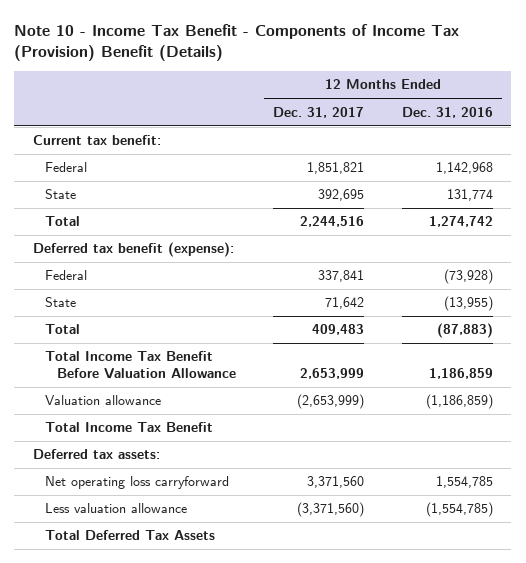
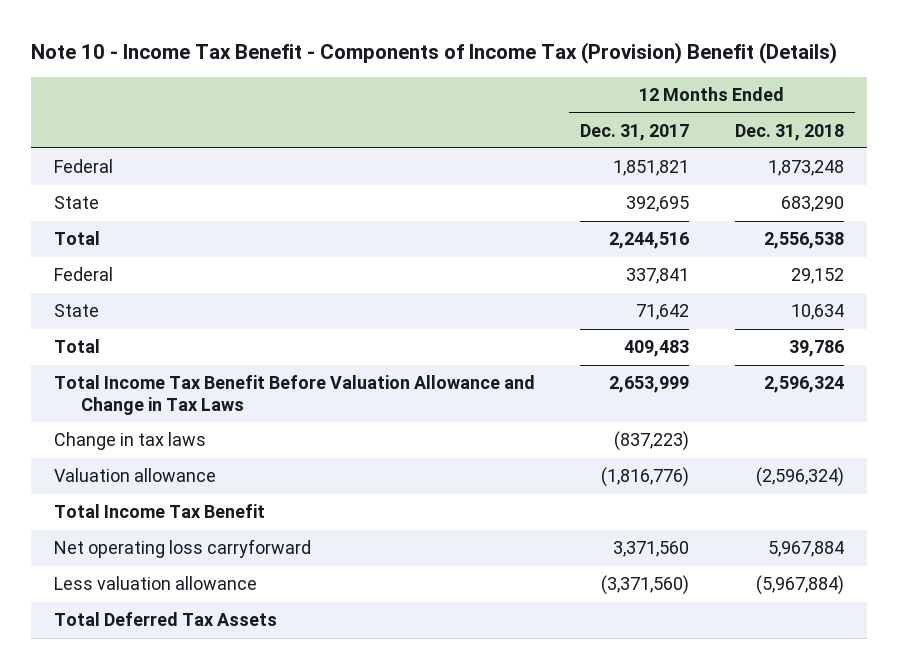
[401,106,493,118] Dec. 31, 2016 -> none
none -> [734,123,844,141] Dec. 31, 2018
[32,135,161,146] Current tax benefit: -> none
[32,242,234,258] Deferred tax benefit (expense): -> none
[44,351,236,380] Total Income Tax Benefit Before Valuation Allowance -> [53,375,535,415] Total Income Tax Benefit Before Valuation Allowance and Change in Tax Laws
none -> [53,432,206,451] Change in tax laws
[297,394,365,410] (2,653,999) -> [601,467,690,488] (1,816,776)
[32,449,160,460] Deferred tax assets: -> none

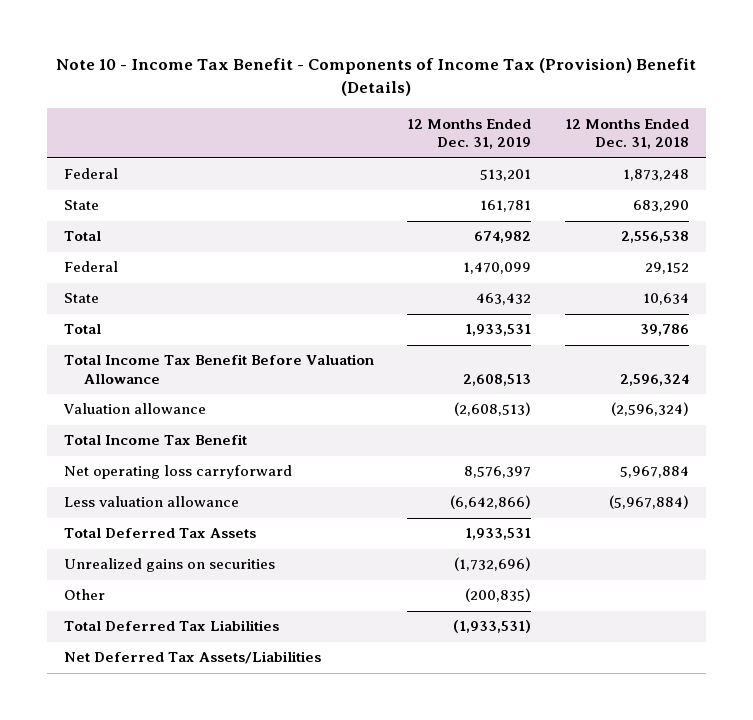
[580,123,690,141] Dec. 31, 2017 -> none
none -> [407,118,532,150] 12 Months Ended Dec. 31, 2019
[53,432,206,451] Change in tax laws -> none
[53,375,535,415] Total Income Tax Benefit Before Valuation Allowance and Change in Tax Laws -> [63,354,374,385] Total Income Tax Benefit Before Valuation Allowance
none -> [63,558,275,573] Unrealized gains on securities
none -> [63,589,105,601] Other
none -> [63,620,279,632] Total Deferred Tax Liabilities
none -> [63,651,321,665] Net Deferred Tax Assets/Liabilities

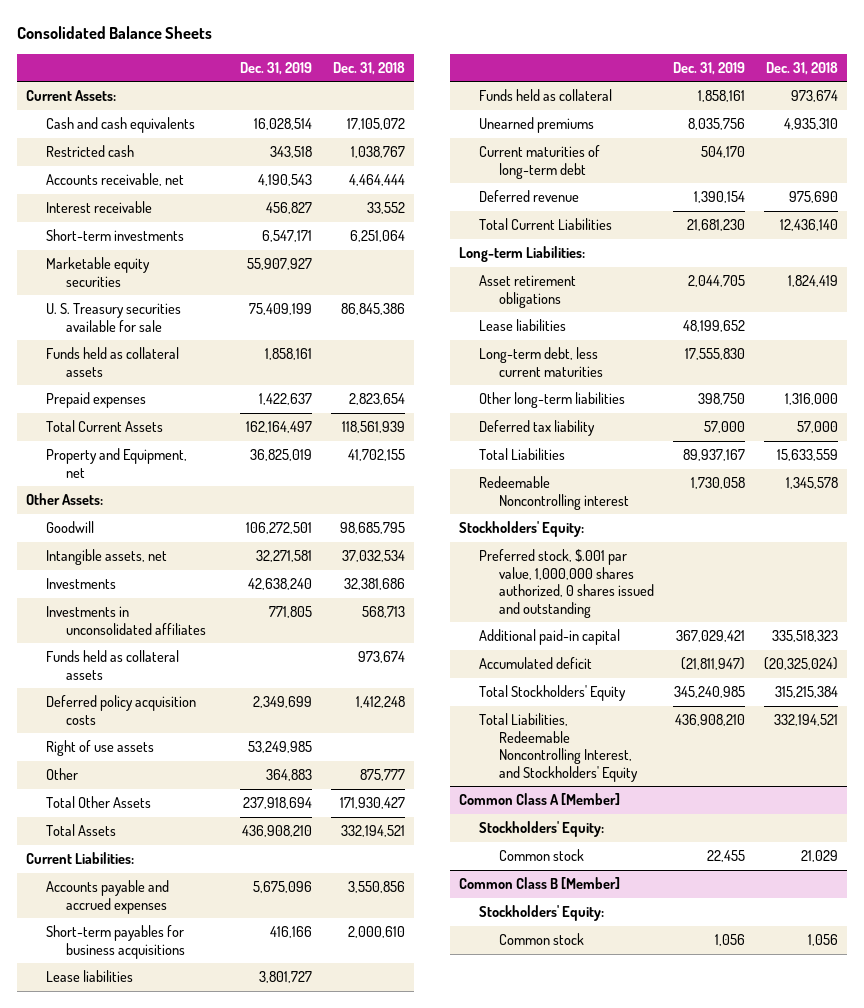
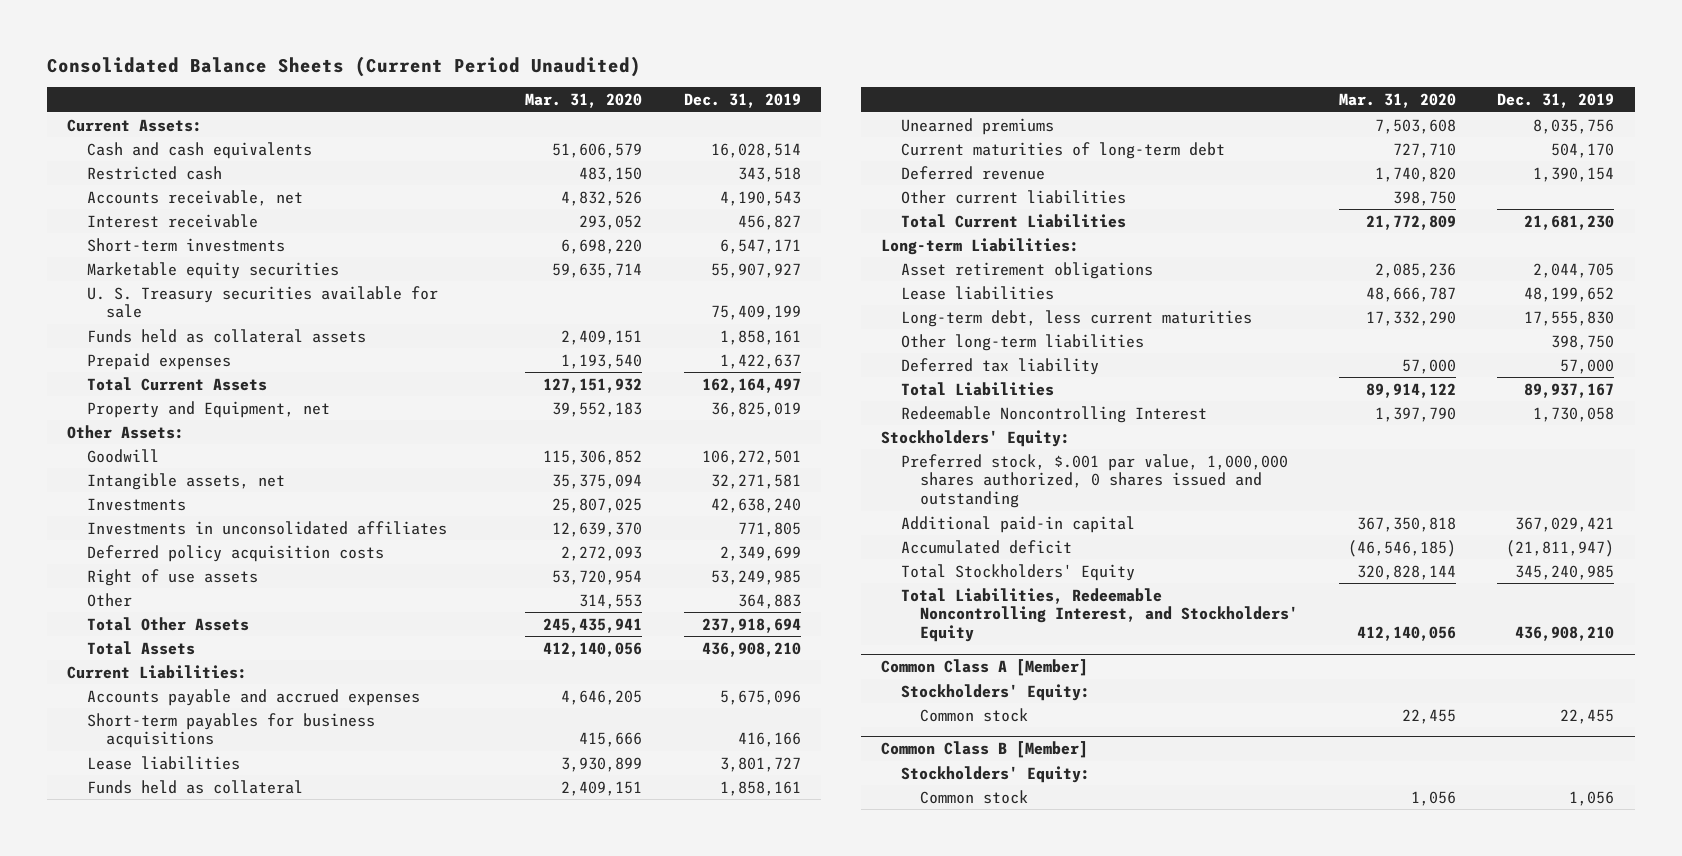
[17,26,213,40] Consolidated Balance Sheets -> [46,55,641,77] Consolidated Balance Sheets (Current Period Unaudited)
[332,61,405,75] Dec. 31, 2018 -> none
none -> [525,93,643,109] Mar. 31, 2020
[46,650,180,680] Funds held as collateral assets -> none
none -> [900,189,1126,204] Other current liabilities
[479,476,630,510] Redeemable Noncontrolling interest -> [900,405,1207,423] Redeemable Noncontrolling Interest

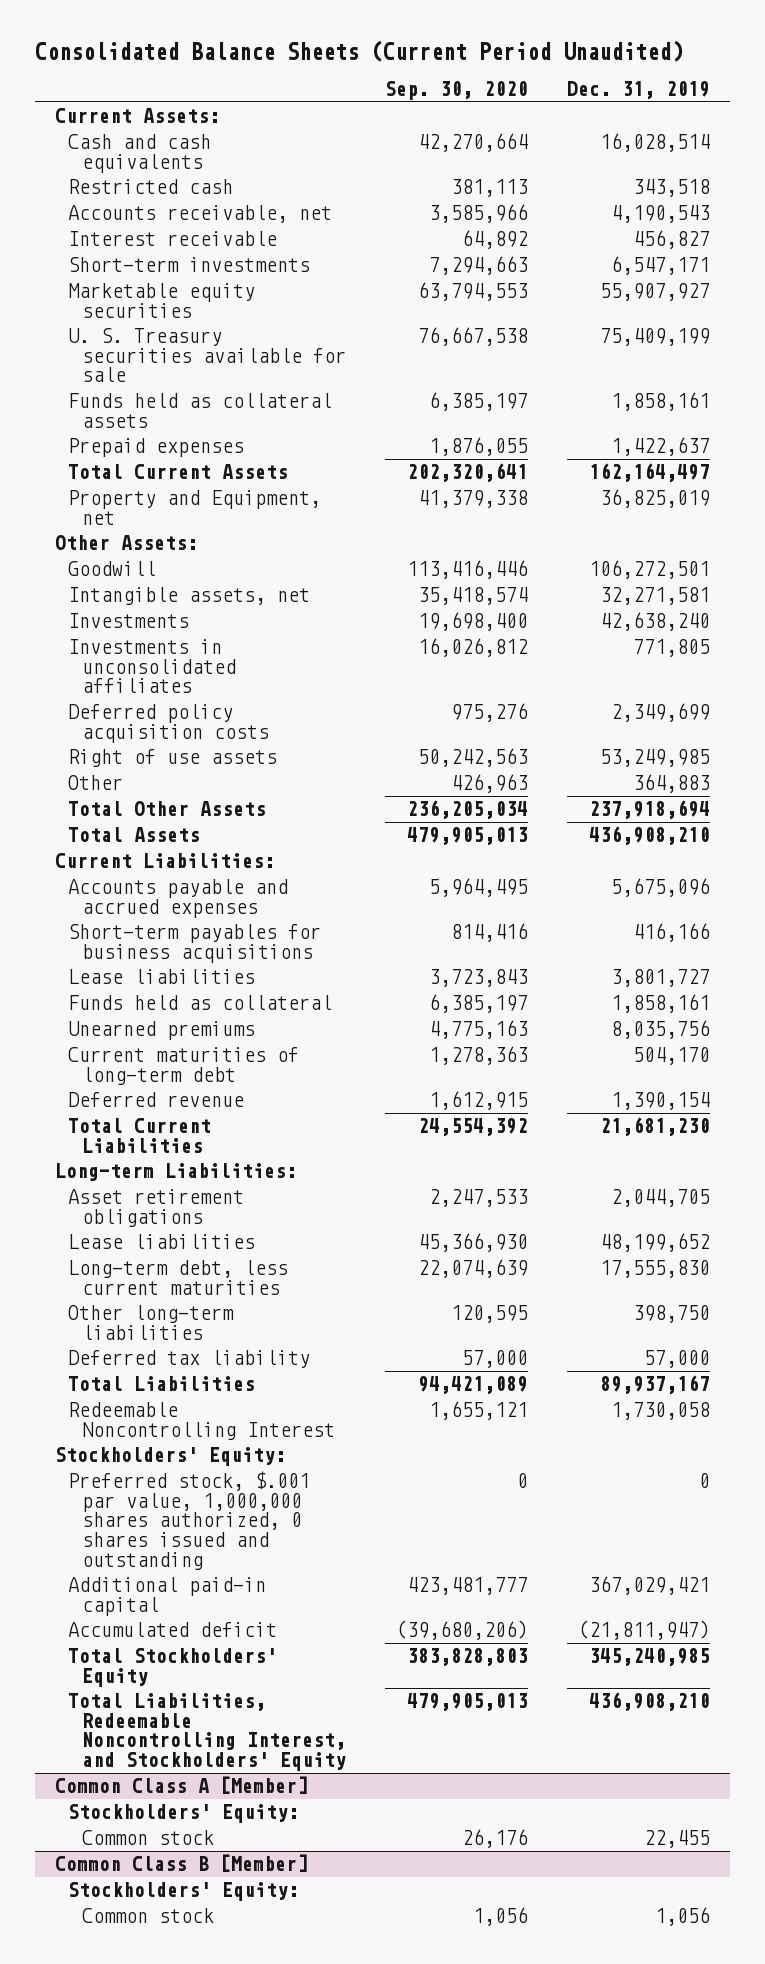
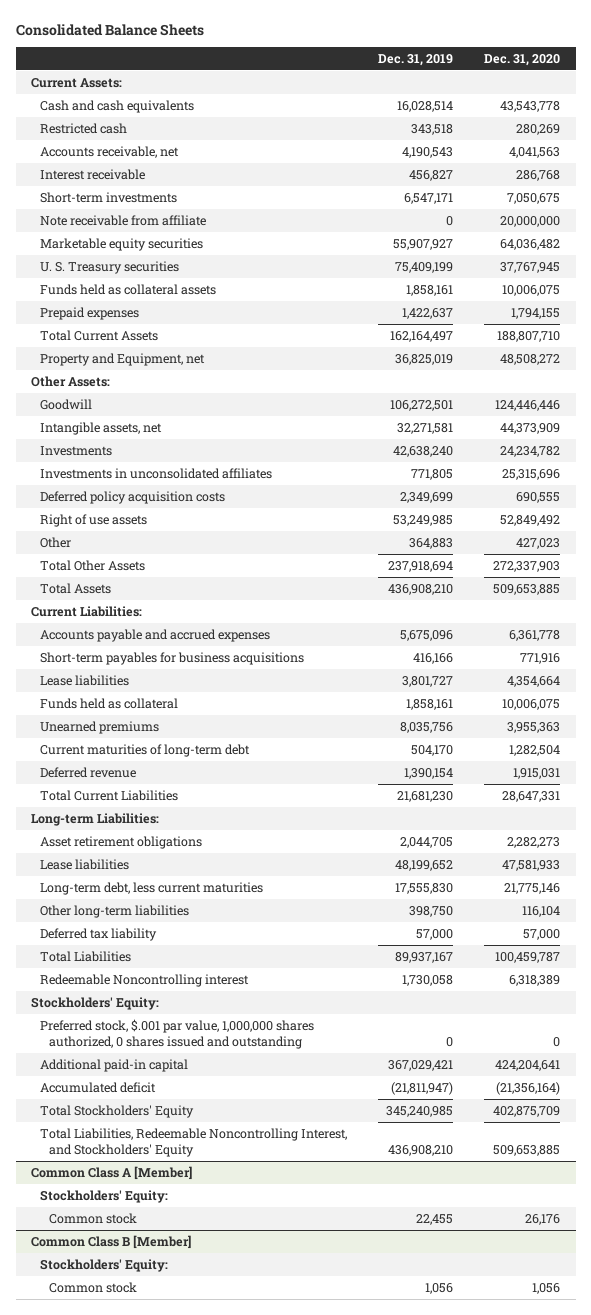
[35,39,684,62] Consolidated Balance Sheets (Current Period Unaudited) -> [15,23,204,36] Consolidated Balance Sheets
[385,81,529,101] Sep. 30, 2020 -> none
none -> [484,53,561,66] Dec. 31, 2020
none -> [40,214,207,226] Note receivable from affiliate
[68,328,347,383] U. S. Treasury securities available for sale -> [40,260,180,274] U. S. Treasury securities
[68,1402,336,1440] Redeemable Noncontrolling Interest -> [40,973,250,987] Redeemable Noncontrolling interest

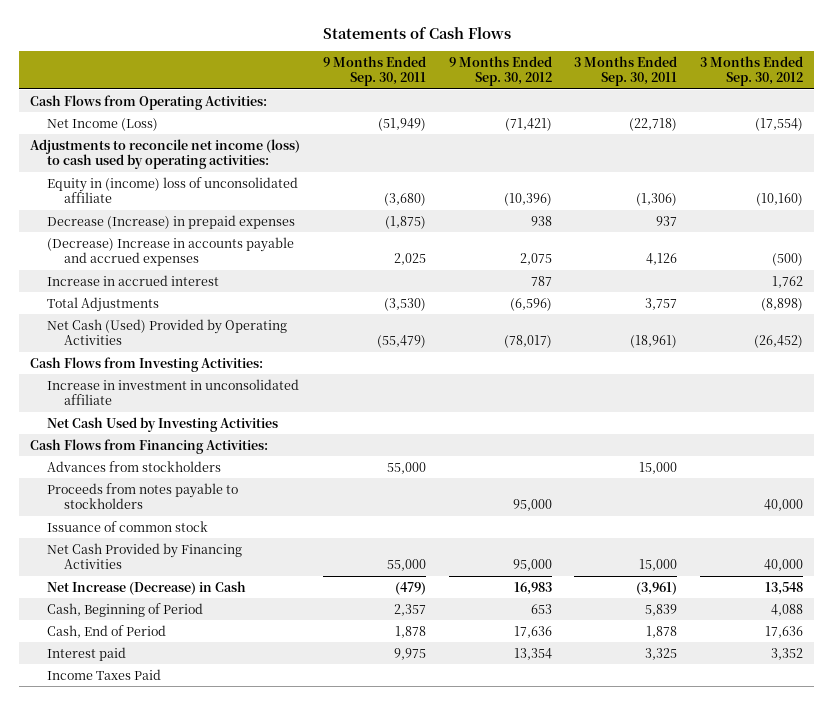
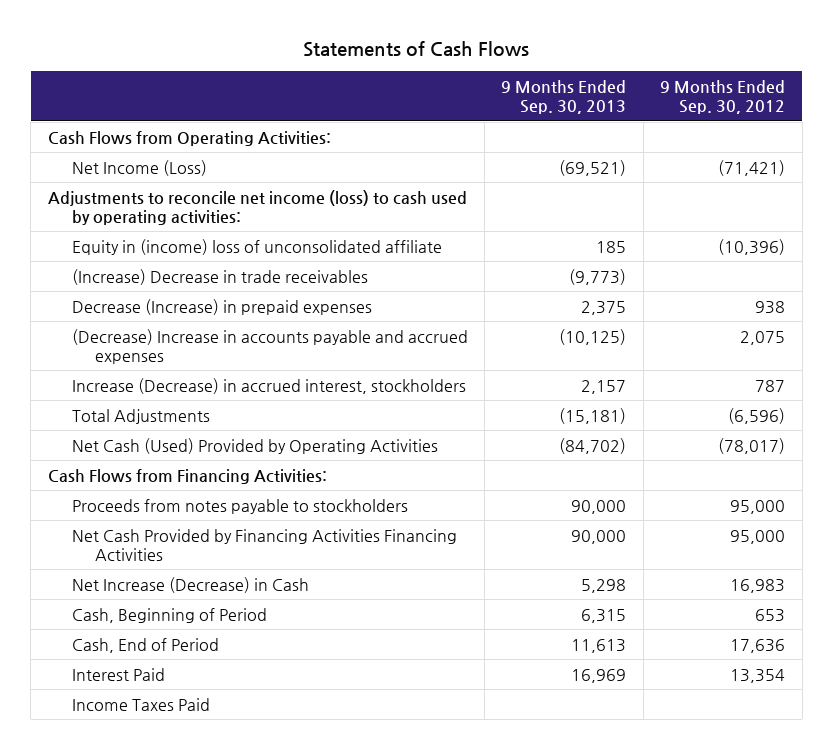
[322,56,426,87] 9 Months Ended Sep. 30, 2011 -> none
[574,56,678,87] 3 Months Ended Sep. 30, 2011 -> none
[699,56,803,87] 3 Months Ended Sep. 30, 2012 -> none
none -> [501,79,627,115] 9 Months Ended Sep. 30, 2013
none -> [71,268,368,285] (Increase) Decrease in trade receivables
[47,274,220,286] Increase in accrued interest -> [71,377,466,394] Increase (Decrease) in accrued interest, stockholders
[30,356,264,372] Cash Flows from Investing Activities: -> none
[47,378,300,406] Increase in investment in unconsolidated affiliate -> none
[47,416,279,432] Net Cash Used by Investing Activities -> none
[47,460,222,472] Advances from stockholders -> none
[47,520,209,532] Issuance of common stock -> none
[47,542,243,570] Net Cash Provided by Financing Activities -> [71,528,457,561] Net Cash Provided by Financing Activities Financing Activities
[47,646,127,661] Interest paid -> [71,667,165,681] Interest Paid

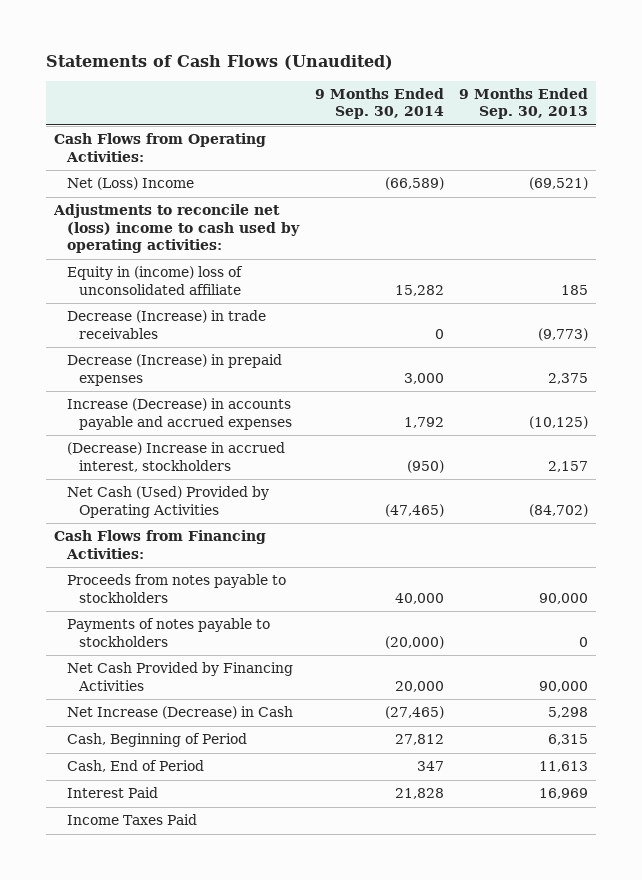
[303,41,530,58] Statements of Cash Flows -> [46,55,394,71] Statements of Cash Flows (Unaudited)
[660,79,786,115] 9 Months Ended Sep. 30, 2012 -> none
none -> [314,87,444,120] 9 Months Ended Sep. 30, 2014
[71,159,207,176] Net Income (Loss) -> [66,177,194,191] Net (Loss) Income
[47,189,467,225] Adjustments to reconcile net income (loss) to cash used by operating activities: -> [53,204,300,254] Adjustments to reconcile net (loss) income to cash used by operating activities:
[71,268,368,285] (Increase) Decrease in trade receivables -> [66,310,266,339] Decrease (Increase) in trade receivables
[71,408,210,424] Total Adjustments -> none
[71,328,468,364] (Decrease) Increase in accounts payable and accrued expenses -> [66,398,293,430] Increase (Decrease) in accounts payable and accrued expenses
[71,377,466,394] Increase (Decrease) in accrued interest, stockholders -> [66,442,285,472] (Decrease) Increase in accrued interest, stockholders
none -> [66,618,270,647] Payments of notes payable to stockholders
[71,528,457,561] Net Cash Provided by Financing Activities Financing Activities -> [66,662,293,691] Net Cash Provided by Financing Activities

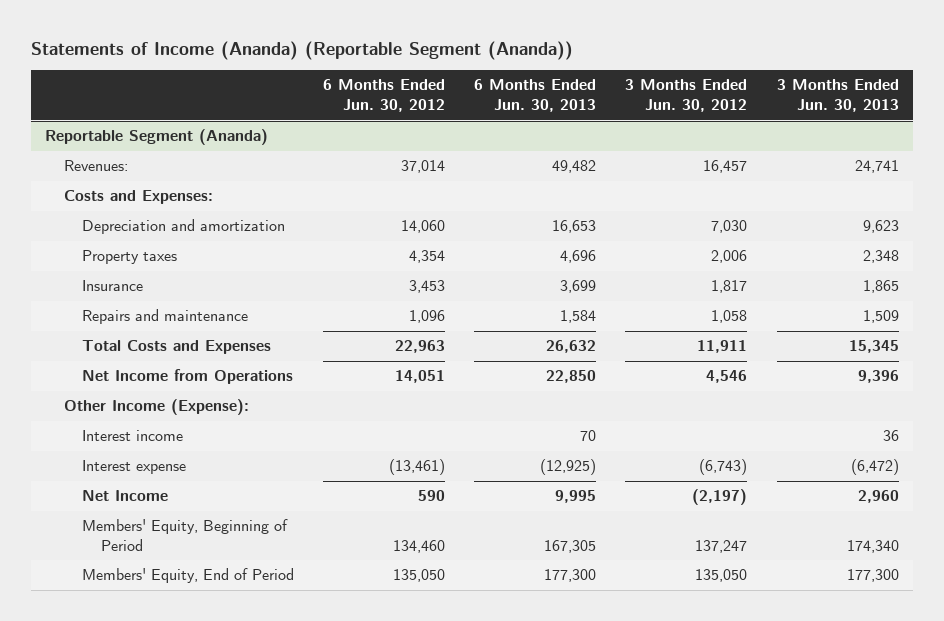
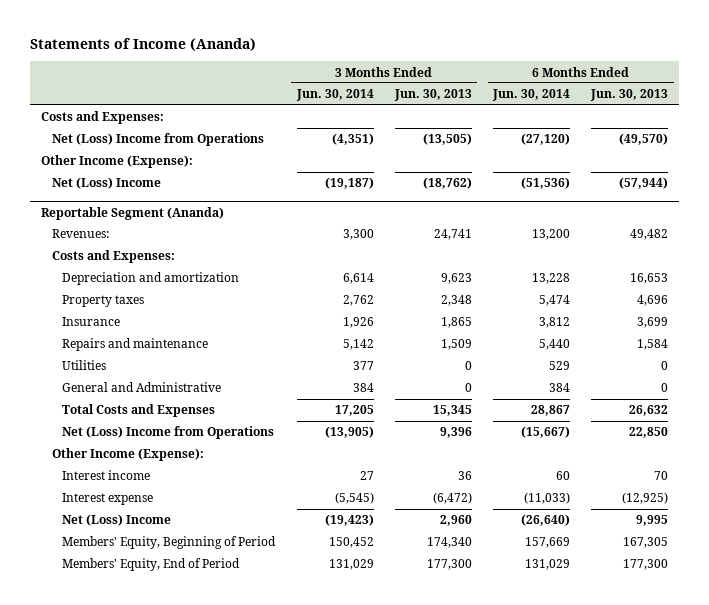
[30,40,573,60] Statements of Income (Ananda) (Reportable Segment (Ananda)) -> [30,38,257,52] Statements of Income (Ananda)
[323,79,446,113] 6 Months Ended Jun. 30, 2012 -> none
[625,79,748,113] 3 Months Ended Jun. 30, 2012 -> none
none -> [295,89,374,102] Jun. 30, 2014
none -> [492,89,571,102] Jun. 30, 2014
none -> [40,111,164,125] Costs and Expenses:
none -> [51,133,264,147] Net (Loss) Income from Operations
none -> [40,155,193,169] Other Income (Expense):
none -> [51,177,161,190] Net (Loss) Income
none -> [62,360,107,371] Utilities
none -> [62,382,222,393] General and Administrative
[82,369,294,385] Net Income from Operations -> [62,426,275,440] Net (Loss) Income from Operations
[82,490,169,502] Net Income -> [62,514,172,527] Net (Loss) Income

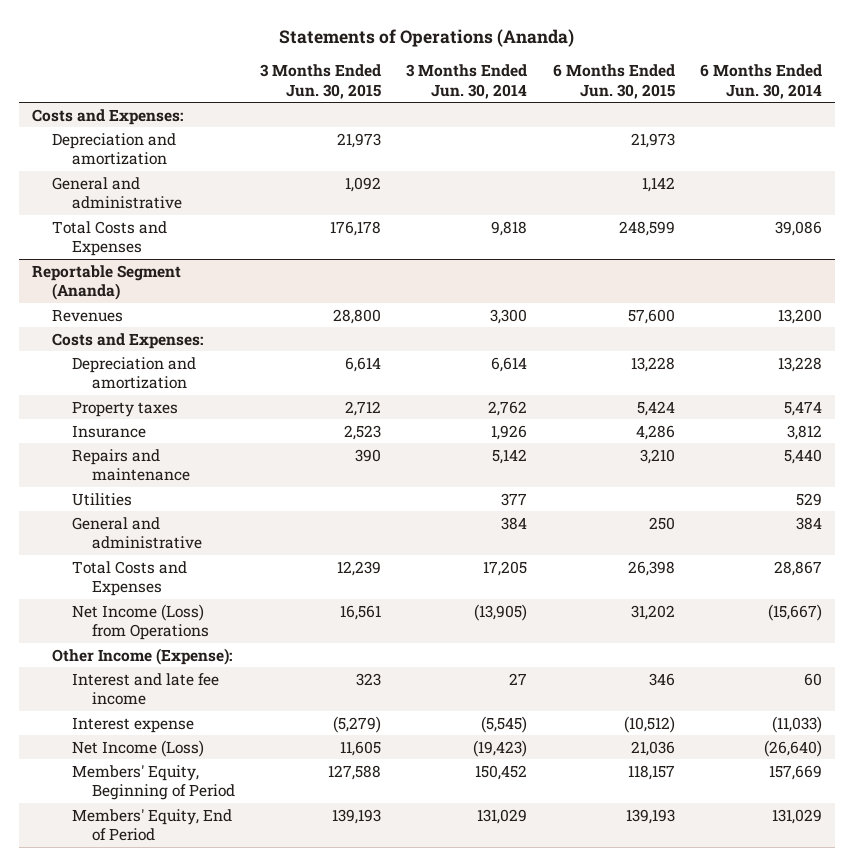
[30,38,257,52] Statements of Income (Ananda) -> [278,29,574,48] Statements of Operations (Ananda)
[393,89,472,102] Jun. 30, 2013 -> none
[590,89,669,102] Jun. 30, 2013 -> none
none -> [260,64,382,99] 3 Months Ended Jun. 30, 2015
none -> [552,64,675,99] 6 Months Ended Jun. 30, 2015
[51,133,264,147] Net (Loss) Income from Operations -> none
[40,155,193,169] Other Income (Expense): -> none
[51,177,161,190] Net (Loss) Income -> none
none -> [51,132,176,166] Depreciation and amortization
none -> [51,176,182,210] General and administrative
none -> [51,220,167,257] Total Costs and Expenses
[51,229,109,239] Revenues: -> [51,309,123,322] Revenues
[62,382,222,393] General and Administrative -> [71,516,202,550] General and administrative
[62,426,275,440] Net (Loss) Income from Operations -> [71,603,209,641] Net Income (Loss) from Operations
[62,470,151,481] Interest income -> [71,672,219,706] Interest and late fee income
[62,514,172,527] Net (Loss) Income -> [71,739,204,757] Net Income (Loss)

